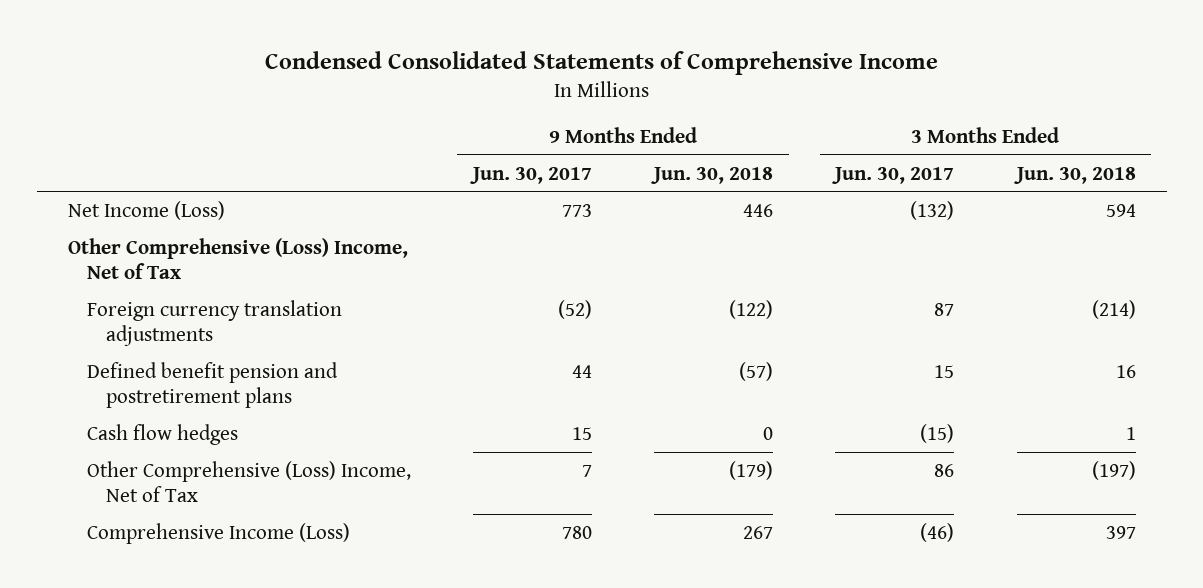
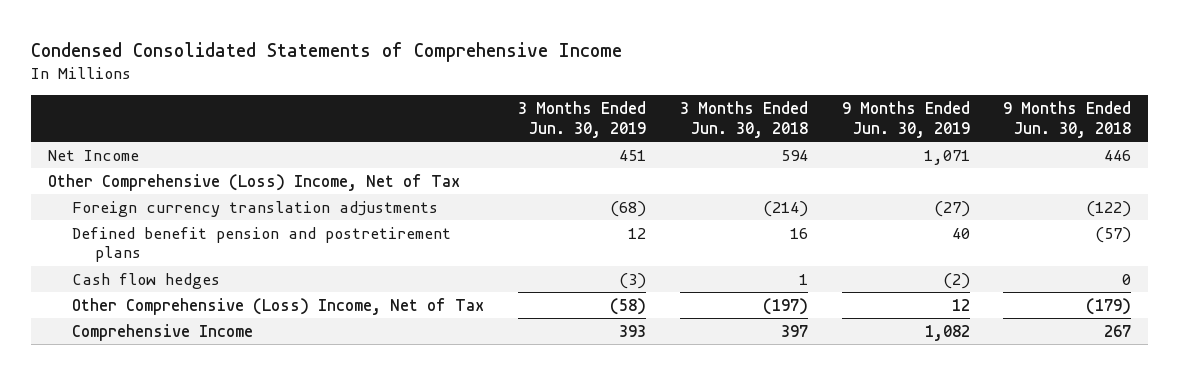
[470,166,593,184] Jun. 30, 2017 -> none
[832,166,955,184] Jun. 30, 2017 -> none
none -> [517,101,646,138] 3 Months Ended Jun. 30, 2019
none -> [841,101,970,138] 9 Months Ended Jun. 30, 2019
[67,200,225,220] Net Income (Loss) -> [48,149,140,161] Net Income
[86,522,350,544] Comprehensive Income (Loss) -> [71,323,253,341] Comprehensive Income

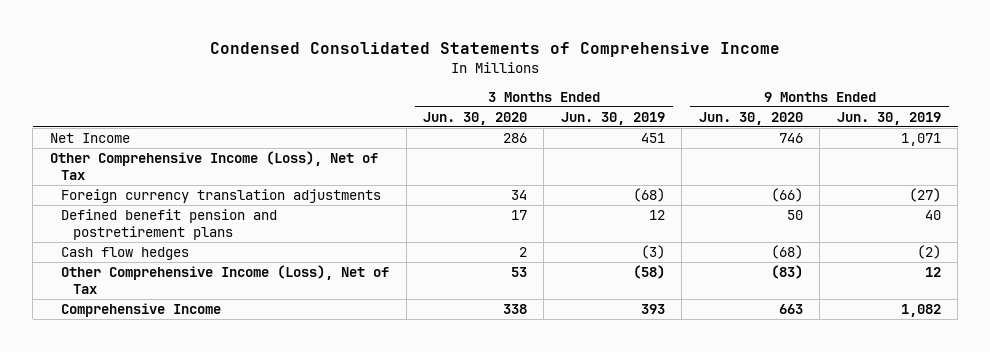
[679,101,808,138] 3 Months Ended Jun. 30, 2018 -> none
[1003,101,1132,138] 9 Months Ended Jun. 30, 2018 -> none
none -> [423,111,528,125] Jun. 30, 2020
none -> [698,111,803,125] Jun. 30, 2020
[48,173,461,191] Other Comprehensive (Loss) Income, Net of Tax -> [49,151,378,180] Other Comprehensive Income (Loss), Net of Tax
[71,297,484,315] Other Comprehensive (Loss) Income, Net of Tax -> [61,265,390,294] Other Comprehensive Income (Loss), Net of Tax

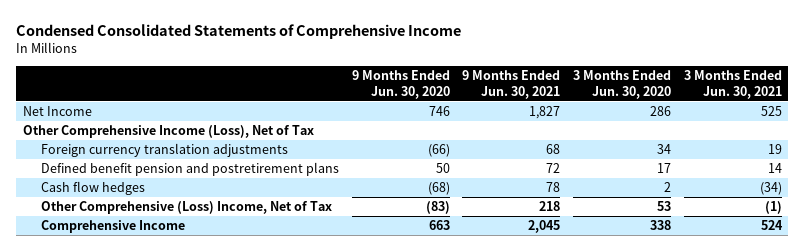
[560,111,665,125] Jun. 30, 2019 -> none
[836,111,941,125] Jun. 30, 2019 -> none
none -> [462,69,561,99] 9 Months Ended Jun. 30, 2021
none -> [684,69,783,99] 3 Months Ended Jun. 30, 2021
[61,265,390,294] Other Comprehensive Income (Loss), Net of Tax -> [40,201,332,215] Other Comprehensive (Loss) Income, Net of Tax

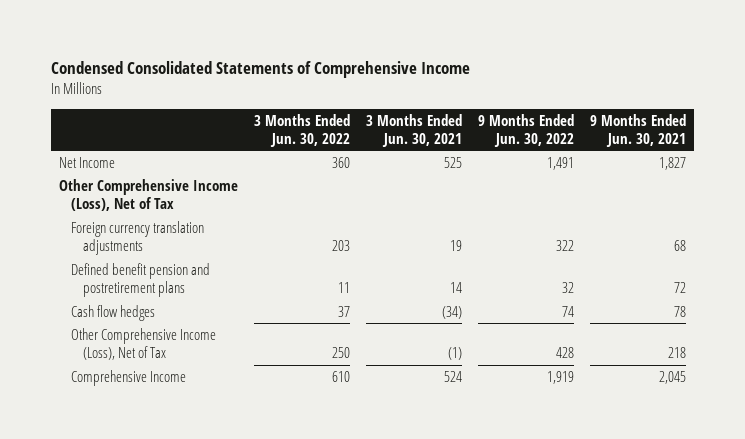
[351,69,450,99] 9 Months Ended Jun. 30, 2020 -> none
[573,69,672,99] 3 Months Ended Jun. 30, 2020 -> none
none -> [254,113,351,148] 3 Months Ended Jun. 30, 2022
none -> [477,113,574,148] 9 Months Ended Jun. 30, 2022
[40,201,332,215] Other Comprehensive (Loss) Income, Net of Tax -> [71,327,217,361] Other Comprehensive Income (Loss), Net of Tax

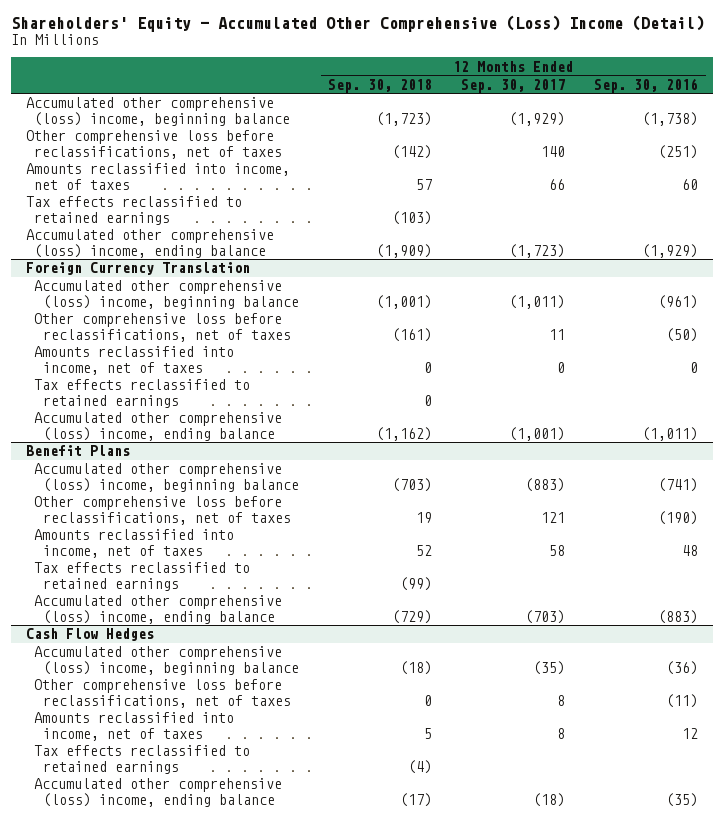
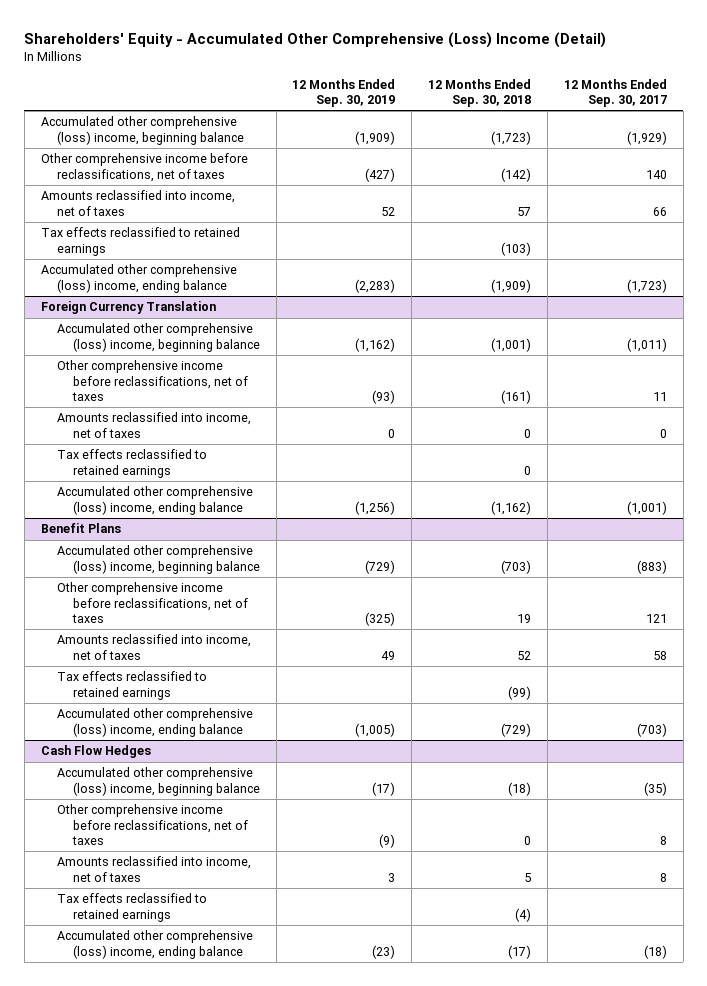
[594,77,699,93] Sep. 30, 2016 -> none
none -> [292,78,396,107] 12 Months Ended Sep. 30, 2019
[25,130,283,159] Other comprehensive loss before reclassifications, net of taxes -> [40,153,248,182] Other comprehensive income before reclassifications, net of taxes
[34,313,291,342] Other comprehensive loss before reclassifications, net of taxes -> [56,360,248,401] Other comprehensive income before reclassifications, net of taxes
[34,496,291,525] Other comprehensive loss before reclassifications, net of taxes -> [56,582,248,623] Other comprehensive income before reclassifications, net of taxes
[34,679,291,708] Other comprehensive loss before reclassifications, net of taxes -> [56,804,248,845] Other comprehensive income before reclassifications, net of taxes

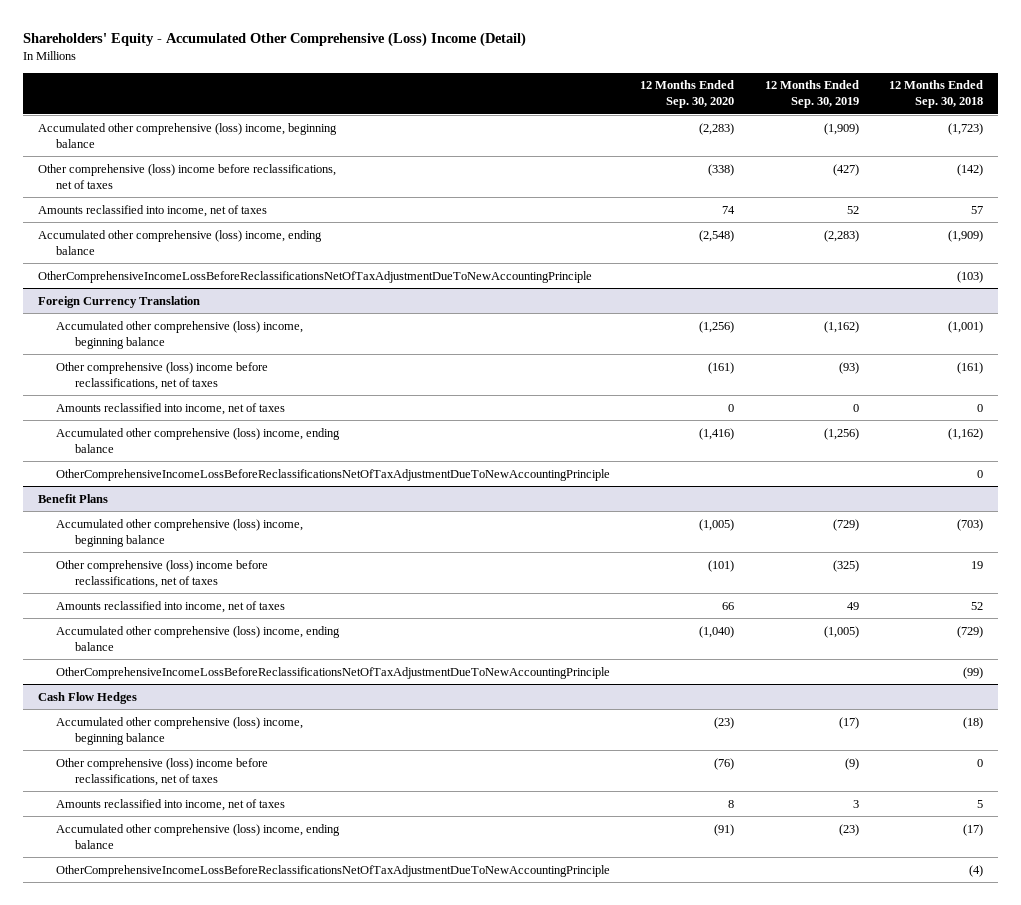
[563,78,667,107] 12 Months Ended Sep. 30, 2017 -> none
none -> [640,80,735,109] 12 Months Ended Sep. 30, 2020
[40,153,248,182] Other comprehensive income before reclassifications, net of taxes -> [37,163,336,189] Other comprehensive (loss) income before reclassifications, net of taxes
[40,227,240,256] Tax effects reclassified to retained earnings -> none
none -> [37,270,592,283] OtherComprehensiveIncomeLossBeforeReclassificationsNetOfTaxAdjustmentDueToNewAccountingPrinciple
[56,360,248,401] Other comprehensive income before reclassifications, net of taxes -> [56,361,269,390] Other comprehensive (loss) income before reclassifications, net of taxes
[56,449,207,478] Tax effects reclassified to retained earnings -> none
none -> [56,468,611,481] OtherComprehensiveIncomeLossBeforeReclassificationsNetOfTaxAdjustmentDueToNewAccountingPrinciple
[56,582,248,623] Other comprehensive income before reclassifications, net of taxes -> [56,559,269,588] Other comprehensive (loss) income before reclassifications, net of taxes
[56,671,207,700] Tax effects reclassified to retained earnings -> none
none -> [56,666,611,679] OtherComprehensiveIncomeLossBeforeReclassificationsNetOfTaxAdjustmentDueToNewAccountingPrinciple
[56,804,248,845] Other comprehensive income before reclassifications, net of taxes -> [56,757,269,786] Other comprehensive (loss) income before reclassifications, net of taxes
[56,893,207,922] Tax effects reclassified to retained earnings -> none
none -> [56,864,611,877] OtherComprehensiveIncomeLossBeforeReclassificationsNetOfTaxAdjustmentDueToNewAccountingPrinciple

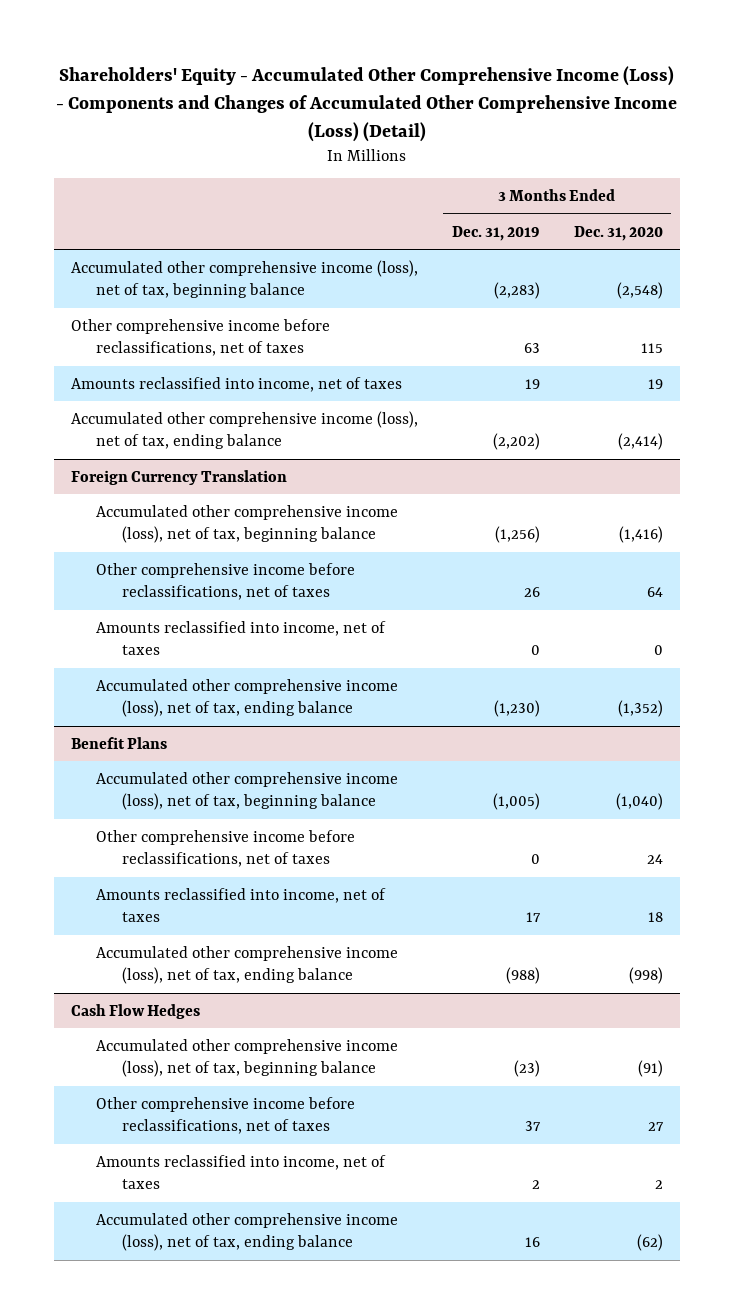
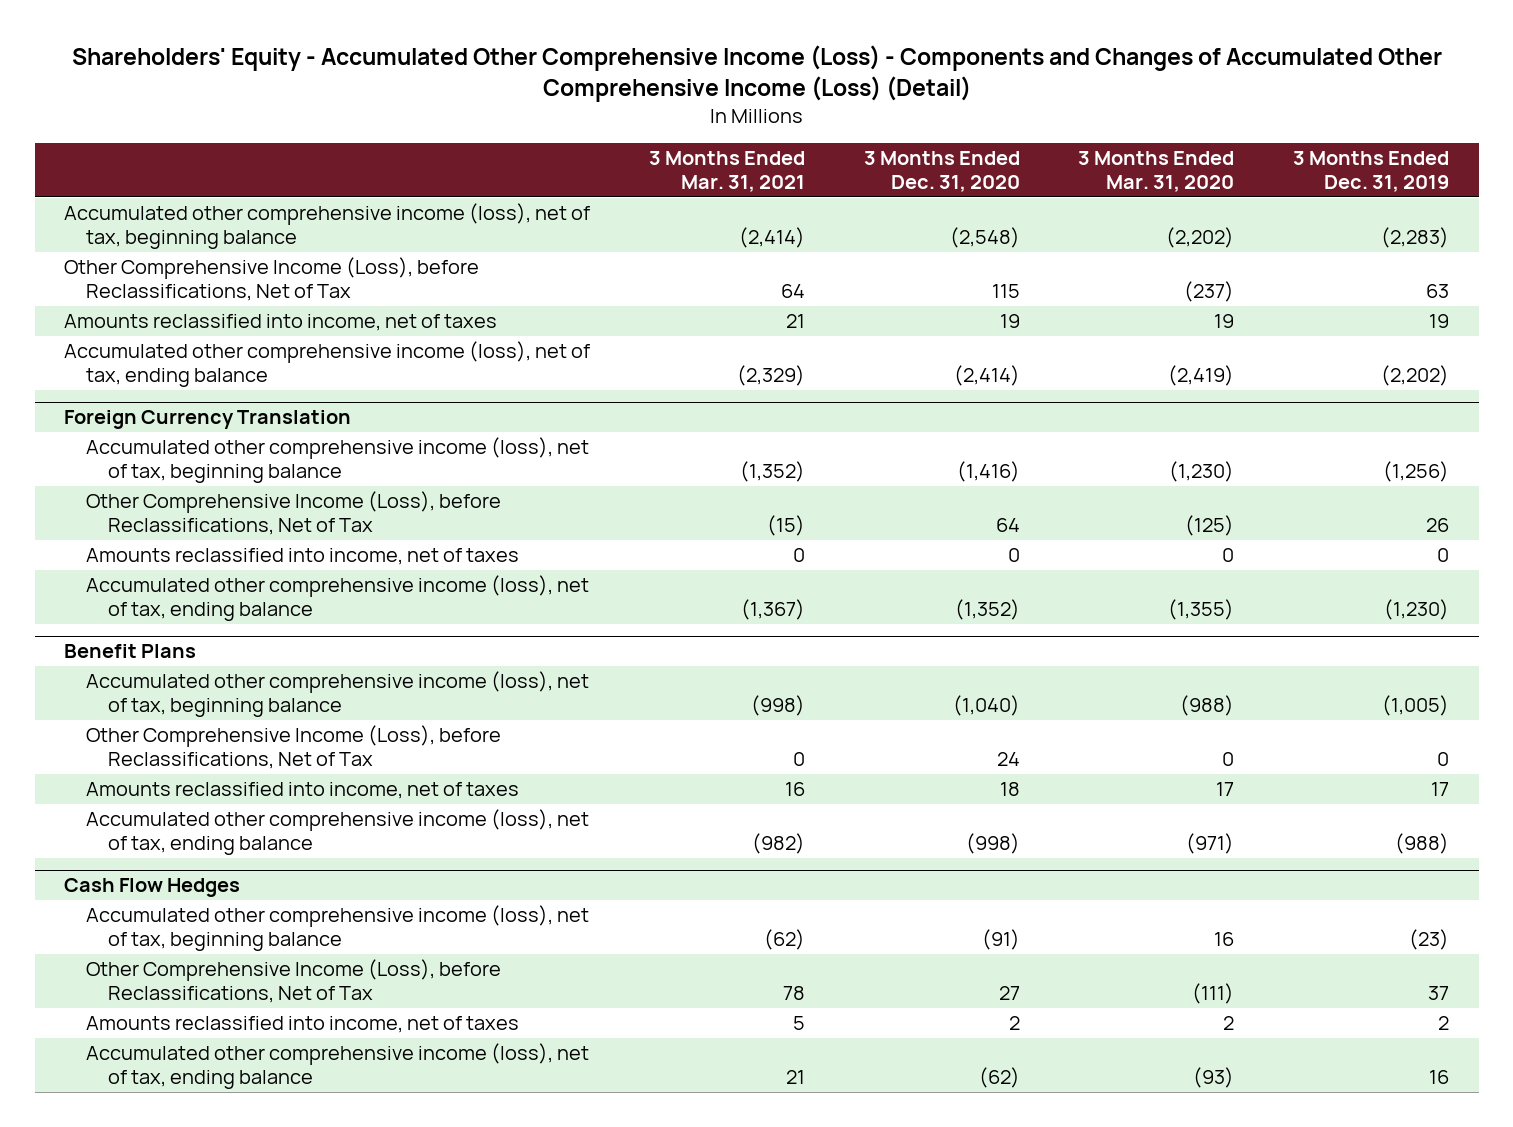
none -> [648,150,805,193] 3 Months Ended Mar. 31, 2021
none -> [1078,150,1235,193] 3 Months Ended Mar. 31, 2020
[70,318,330,356] Other comprehensive income before reclassifications, net of taxes -> [63,257,479,302] Other Comprehensive Income (Loss), before Reclassifications, Net of Tax
[96,562,356,600] Other comprehensive income before reclassifications, net of taxes -> [86,491,502,536] Other Comprehensive Income (Loss), before Reclassifications, Net of Tax
[96,829,356,867] Other comprehensive income before reclassifications, net of taxes -> [86,725,502,770] Other Comprehensive Income (Loss), before Reclassifications, Net of Tax
[96,1096,356,1134] Other comprehensive income before reclassifications, net of taxes -> [86,959,502,1004] Other Comprehensive Income (Loss), before Reclassifications, Net of Tax

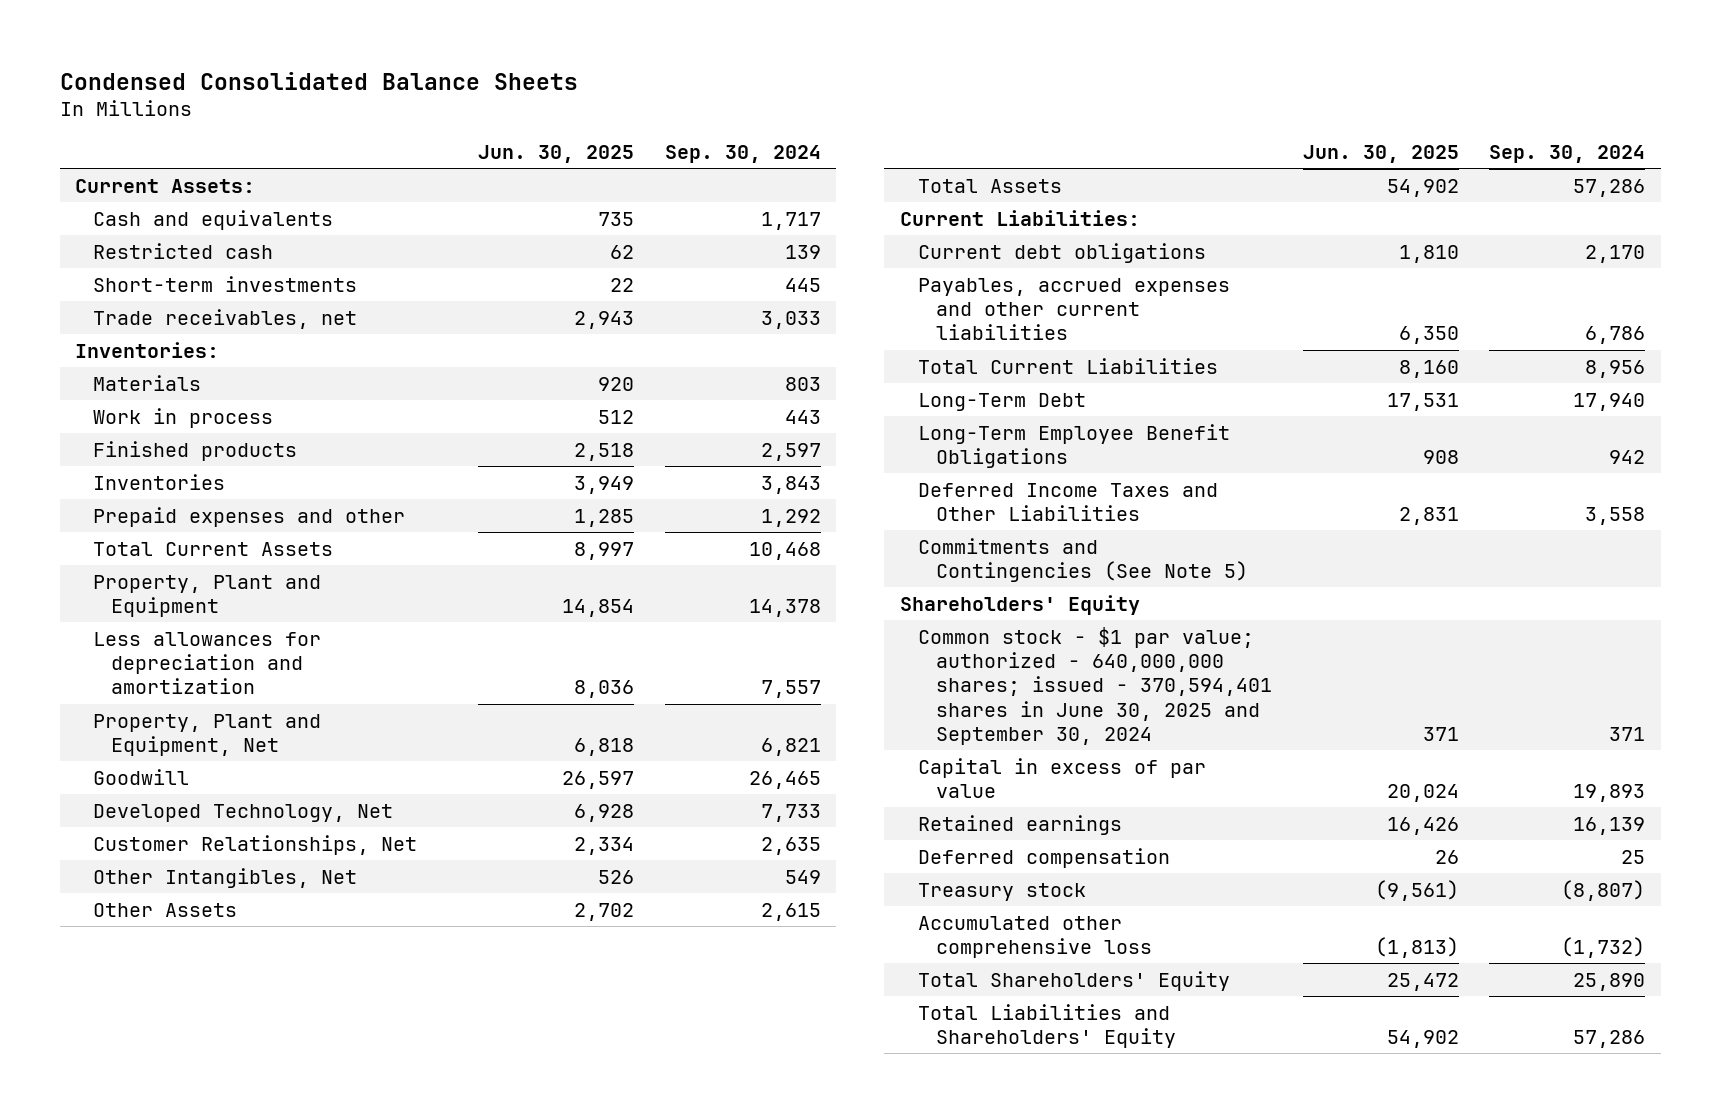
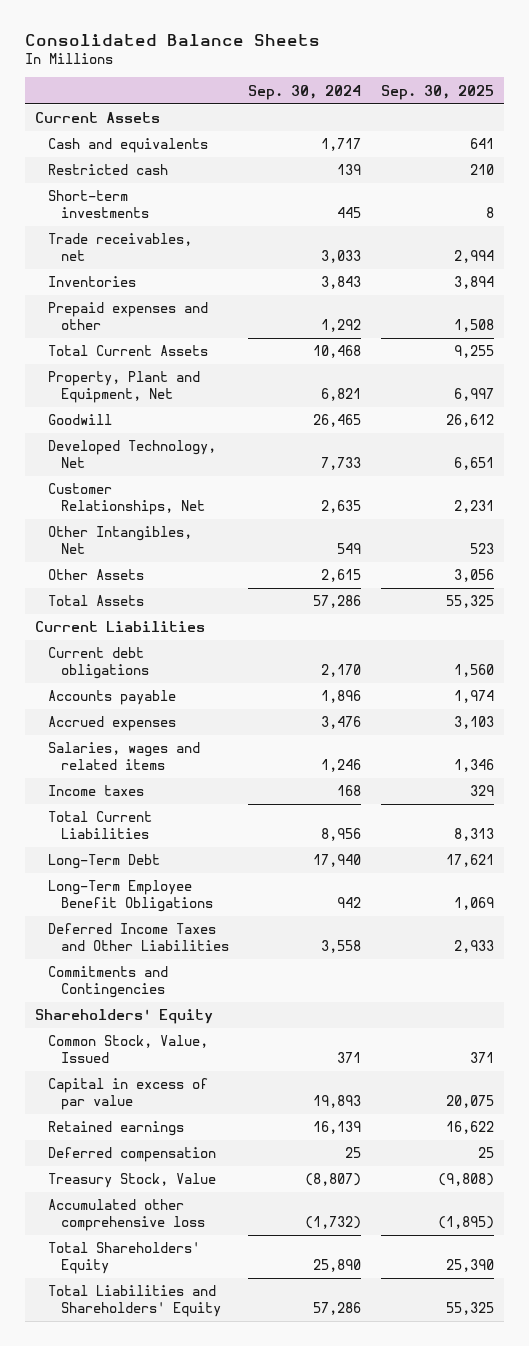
[59,71,578,90] Condensed Consolidated Balance Sheets -> [25,34,321,47] Consolidated Balance Sheets
[477,144,634,163] Jun. 30, 2025 -> none
none -> [380,84,494,100] Sep. 30, 2025
[74,178,255,193] Current Assets: -> [35,112,161,124] Current Assets
[74,341,219,358] Inventories: -> none
[92,374,201,391] Materials -> none
[92,407,273,428] Work in process -> none
[92,440,297,461] Finished products -> none
[92,574,321,617] Property, Plant and Equipment -> none
[92,631,321,695] Less allowances for depreciation and amortization -> none
[899,209,1140,226] Current Liabilities: -> [35,621,206,633] Current Liabilities
[917,277,1230,341] Payables, accrued expenses and other current liabilities -> none
none -> [47,690,176,706] Accounts payable
none -> [47,716,176,732] Accrued expenses
none -> [47,742,200,770] Salaries, wages and related items
none -> [47,785,144,797] Income taxes
[917,537,1248,582] Commitments and Contingencies (See Note 5) -> [47,966,168,998] Commitments and Contingencies
[917,626,1272,745] Common stock - $1 par value; authorized - 640,000,000 shares; issued - 370,594,401 shares in June 30, 2025 and September 30, 2024 -> [47,1035,208,1063] Common Stock, Value, Issued
[917,882,1086,901] Treasury stock -> [47,1173,216,1189] Treasury Stock, Value

